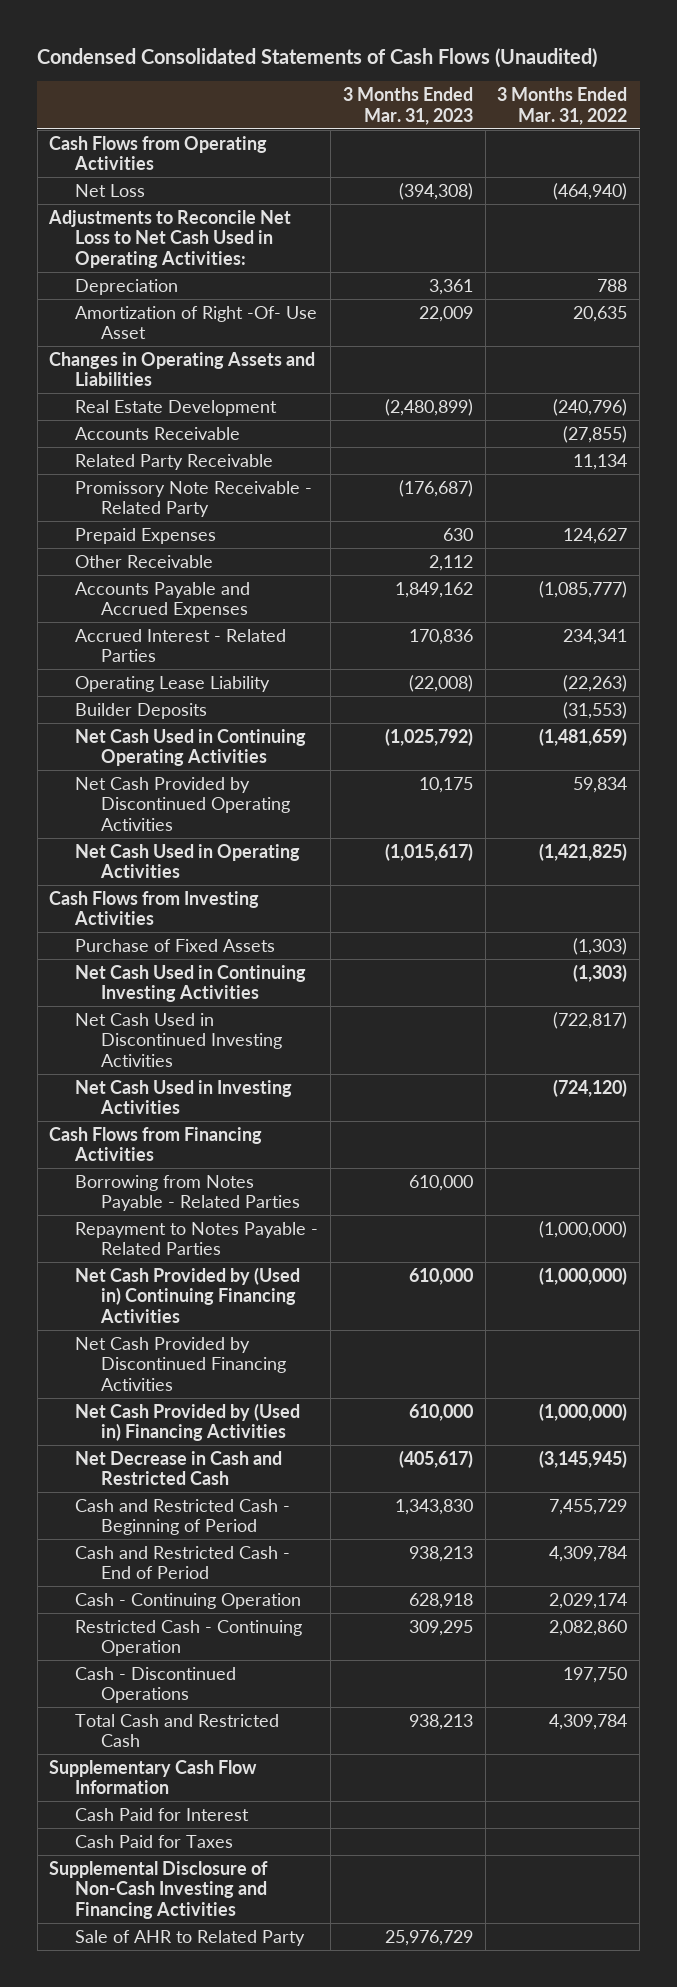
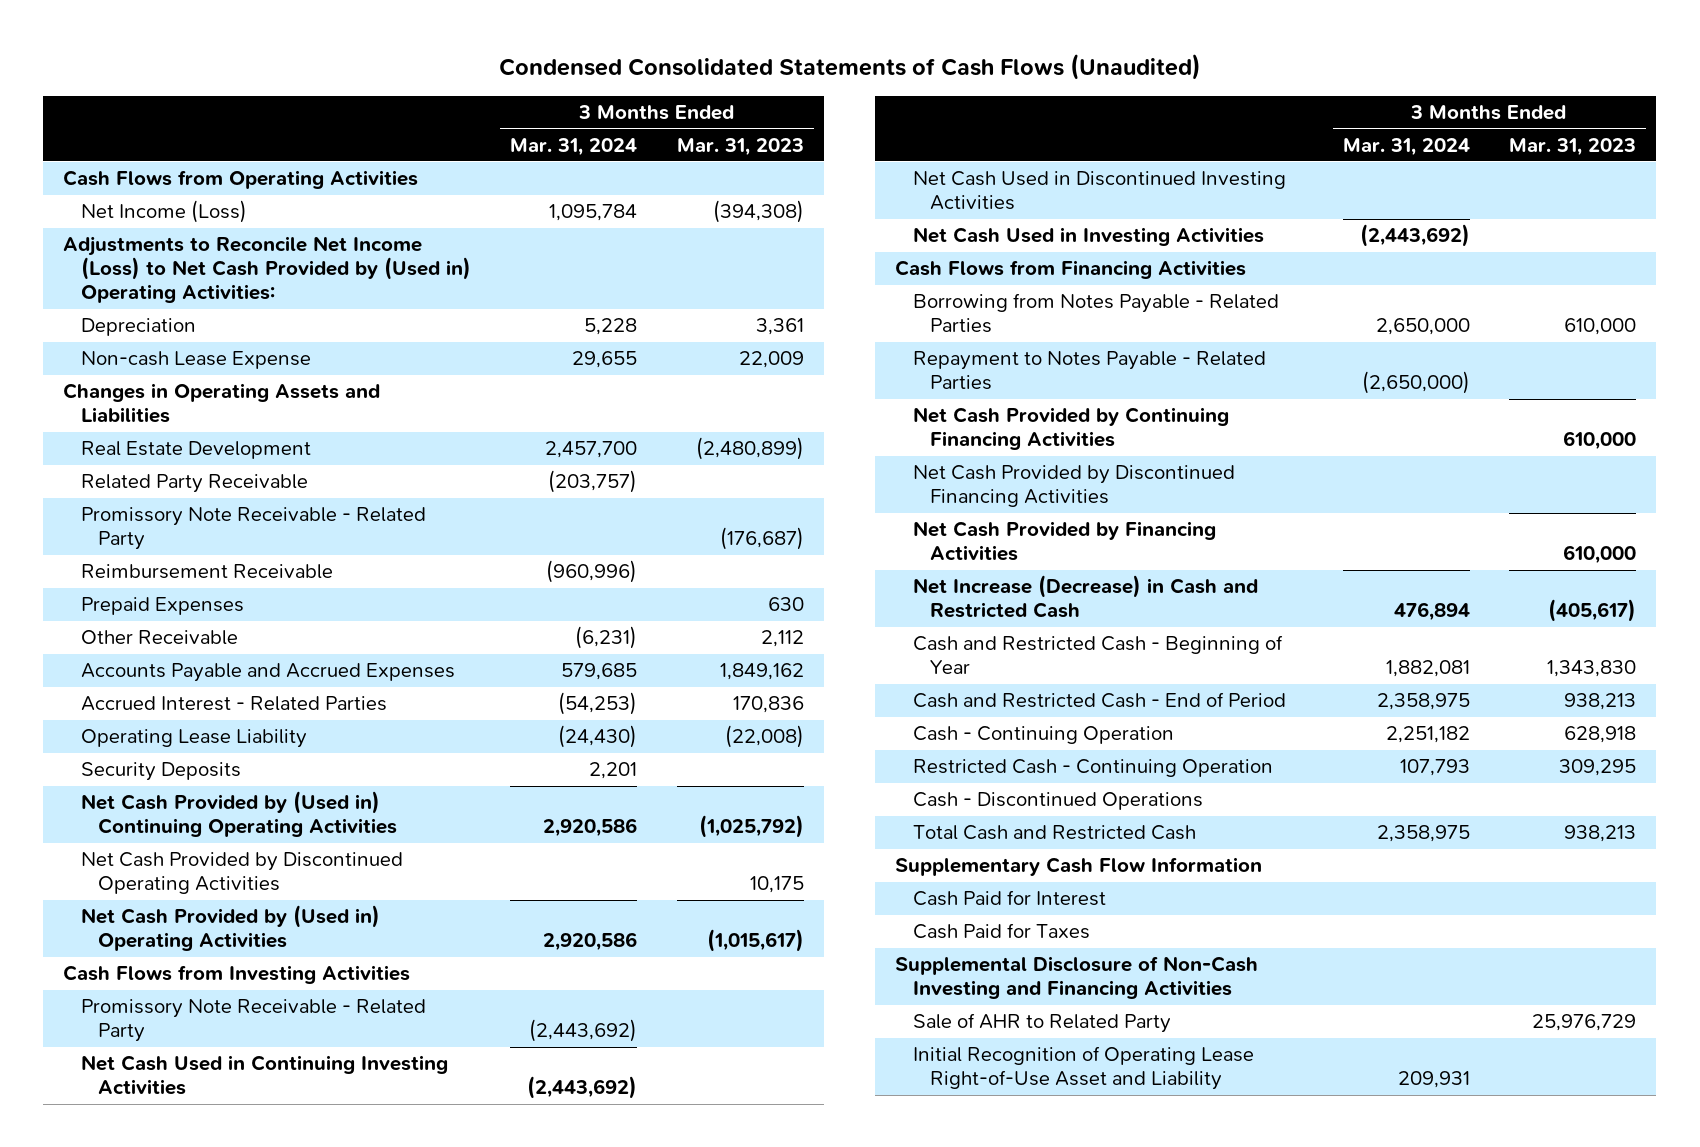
[497,86,628,125] 3 Months Ended Mar. 31, 2022 -> none
none -> [510,137,638,156] Mar. 31, 2024
[75,183,146,197] Net Loss -> [80,200,247,224] Net Income (Loss)
[48,209,292,268] Adjustments to Reconcile Net Loss to Net Cash Used in Operating Activities: -> [63,236,471,304] Adjustments to Reconcile Net Income (Loss) to Net Cash Provided by (Used in) Operating Activities:
[75,305,318,340] Amortization of Right -Of- Use Asset -> [80,351,311,370] Non-cash Lease Expense
[75,426,241,440] Accounts Receivable -> none
none -> [80,564,333,580] Reimbursement Receivable
[75,702,208,719] Builder Deposits -> none
none -> [80,762,241,782] Security Deposits
[75,728,307,767] Net Cash Used in Continuing Operating Activities -> [80,791,397,838] Net Cash Provided by (Used in) Continuing Operating Activities
[75,843,301,879] Net Cash Used in Operating Activities -> [80,905,380,952] Net Cash Provided by (Used in) Operating Activities
[75,938,276,952] Purchase of Fixed Assets -> none
none -> [80,999,426,1043] Promissory Note Receivable - Related Party
[75,1266,301,1323] Net Cash Provided by (Used in) Continuing Financing Activities -> [912,407,1229,451] Net Cash Provided by Continuing Financing Activities
[75,1402,301,1442] Net Cash Provided by (Used in) Financing Activities -> [912,521,1216,562] Net Cash Provided by Financing Activities
[75,1450,283,1486] Net Decrease in Cash and Restricted Cash -> [912,575,1258,619] Net Increase (Decrease) in Cash and Restricted Cash
[75,1498,291,1536] Cash and Restricted Cash - Beginning of Period -> [912,635,1283,675] Cash and Restricted Cash - Beginning of Year
none -> [912,1046,1254,1091] Initial Recognition of Operating Lease Right-of-Use Asset and Liability

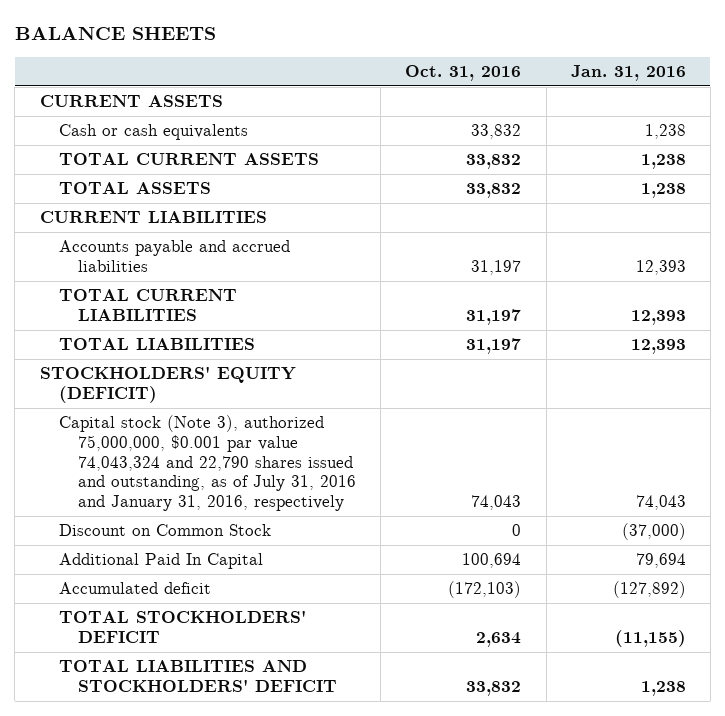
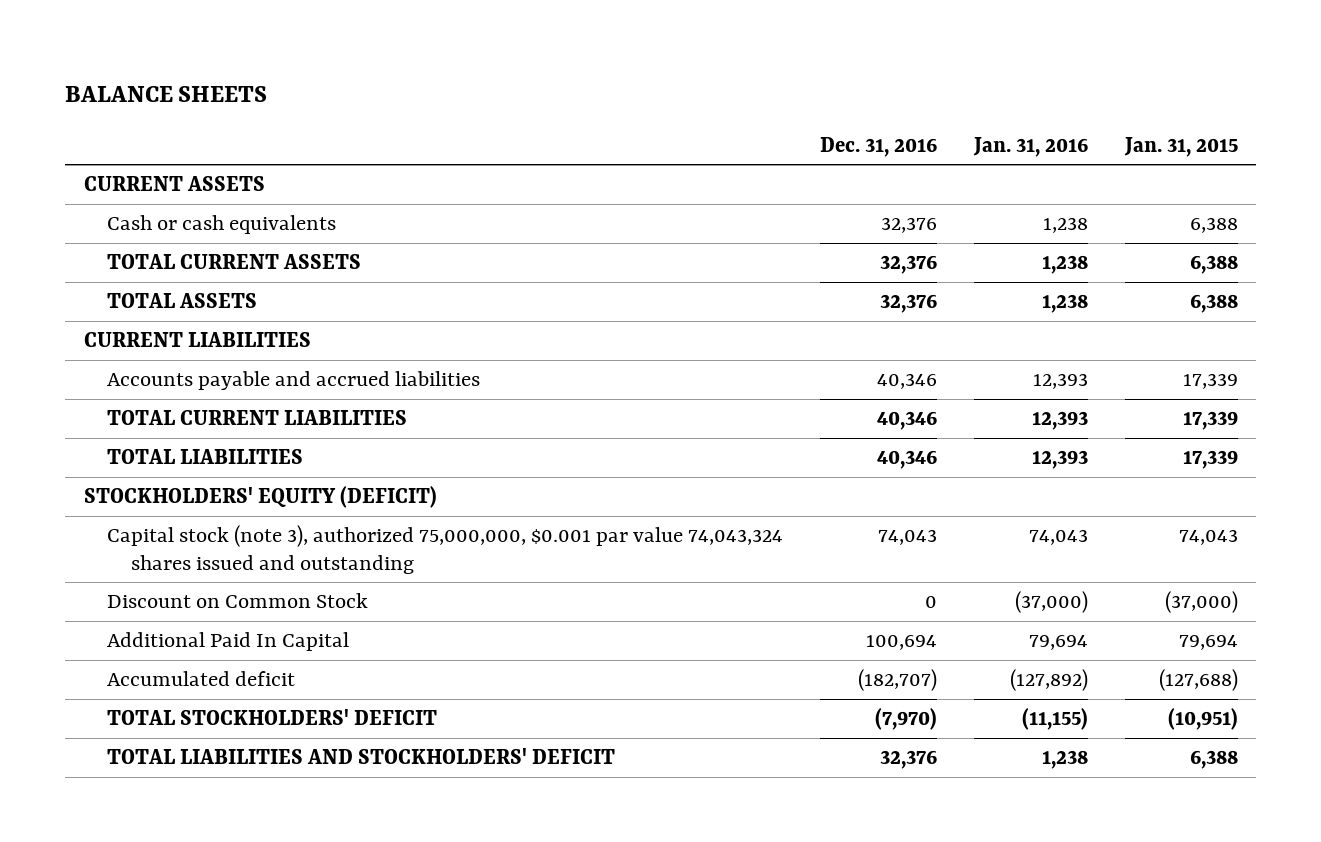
[405,65,522,82] Oct. 31, 2016 -> none
none -> [820,136,938,157] Dec. 31, 2016
none -> [1123,136,1238,157] Jan. 31, 2015
[58,415,357,512] Capital stock (Note 3), authorized 75,000,000, $0.001 par value 74,043,324 and 22,790 shares issued and outstanding, as of July 31, 2016 and January 31, 2016, respectively -> [107,525,784,574] Capital stock (note 3), authorized 75,000,000, $0.001 par value 74,043,324 shares issued and outstanding

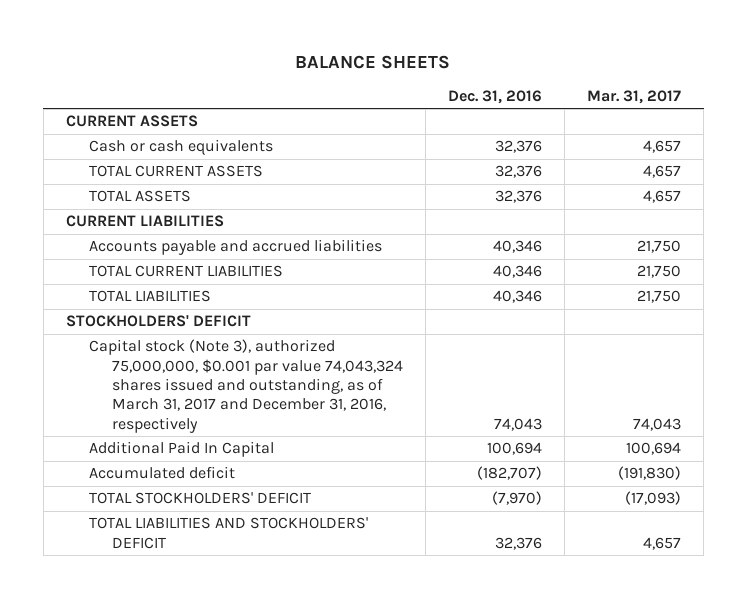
[972,136,1088,157] Jan. 31, 2016 -> none
[1123,136,1238,157] Jan. 31, 2015 -> none
none -> [587,89,682,104] Mar. 31, 2017
[107,593,369,609] Discount on Common Stock -> none
[83,486,437,509] STOCKHOLDERS' EQUITY (DEFICIT) -> [65,315,251,328] STOCKHOLDERS' DEFICIT
[107,525,784,574] Capital stock (note 3), authorized 75,000,000, $0.001 par value 74,043,324 shares issued and outstanding -> [88,339,404,433] Capital stock (Note 3), authorized 75,000,000, $0.001 par value 74,043,324 shares issued and outstanding, as of March 31, 2017 and December 31, 2016, respectively

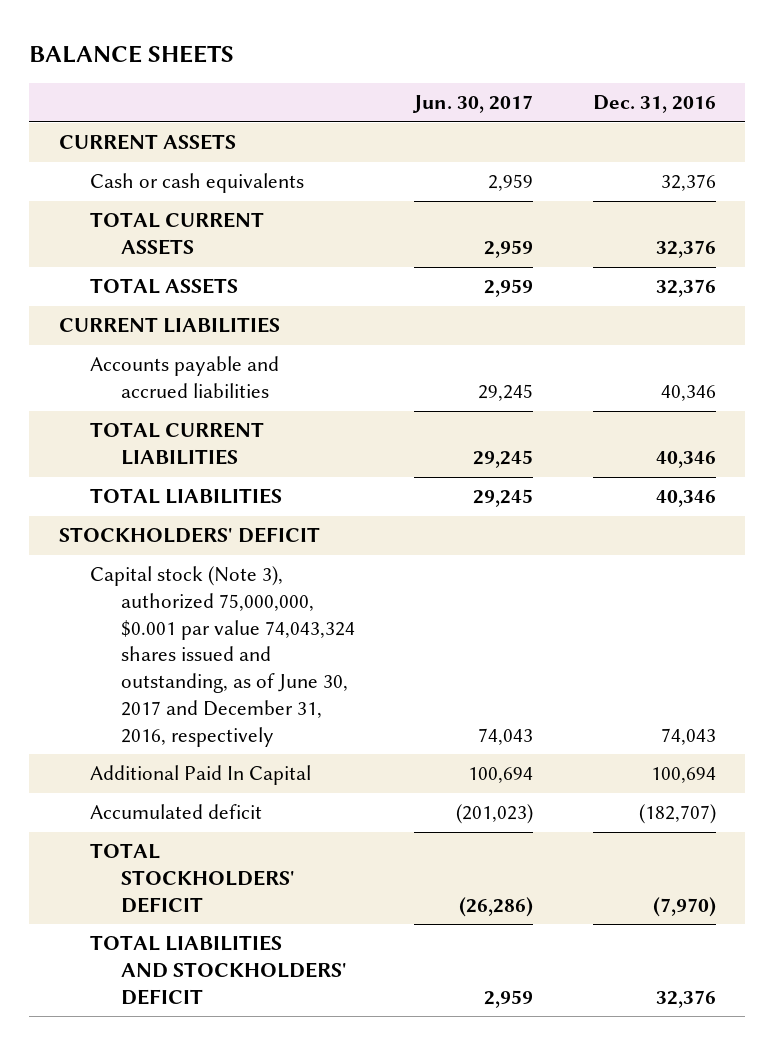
[587,89,682,104] Mar. 31, 2017 -> none
none -> [412,94,534,113] Jun. 30, 2017
[88,339,404,433] Capital stock (Note 3), authorized 75,000,000, $0.001 par value 74,043,324 shares issued and outstanding, as of March 31, 2017 and December 31, 2016, respectively -> [90,566,356,747] Capital stock (Note 3), authorized 75,000,000, $0.001 par value 74,043,324 shares issued and outstanding, as of June 30, 2017 and December 31, 2016, respectively

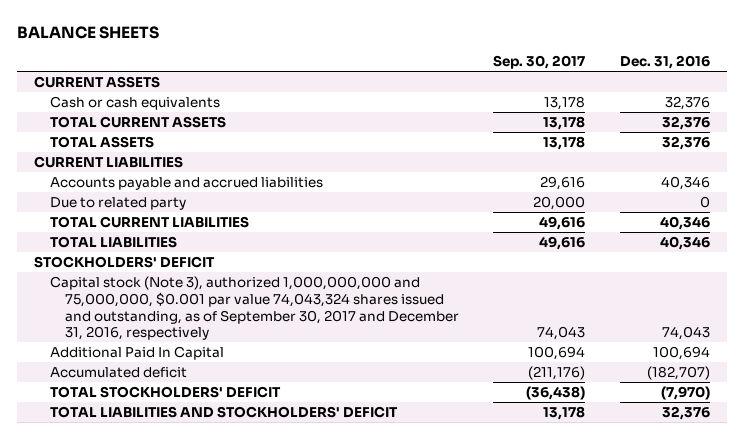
[412,94,534,113] Jun. 30, 2017 -> none
none -> [493,54,586,69] Sep. 30, 2017
none -> [49,196,186,210] Due to related party
[90,566,356,747] Capital stock (Note 3), authorized 75,000,000, $0.001 par value 74,043,324 shares issued and outstanding, as of June 30, 2017 and December 31, 2016, respectively -> [49,275,459,341] Capital stock (Note 3), authorized 1,000,000,000 and 75,000,000, $0.001 par value 74,043,324 shares issued and outstanding, as of September 30, 2017 and December 31, 2016, respectively

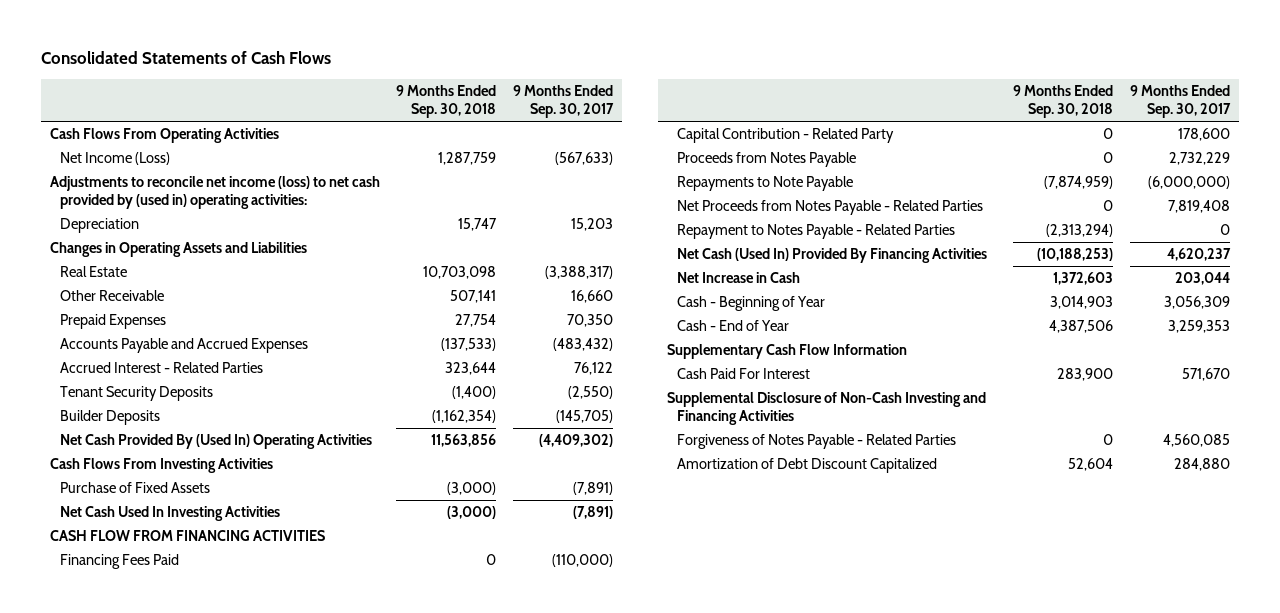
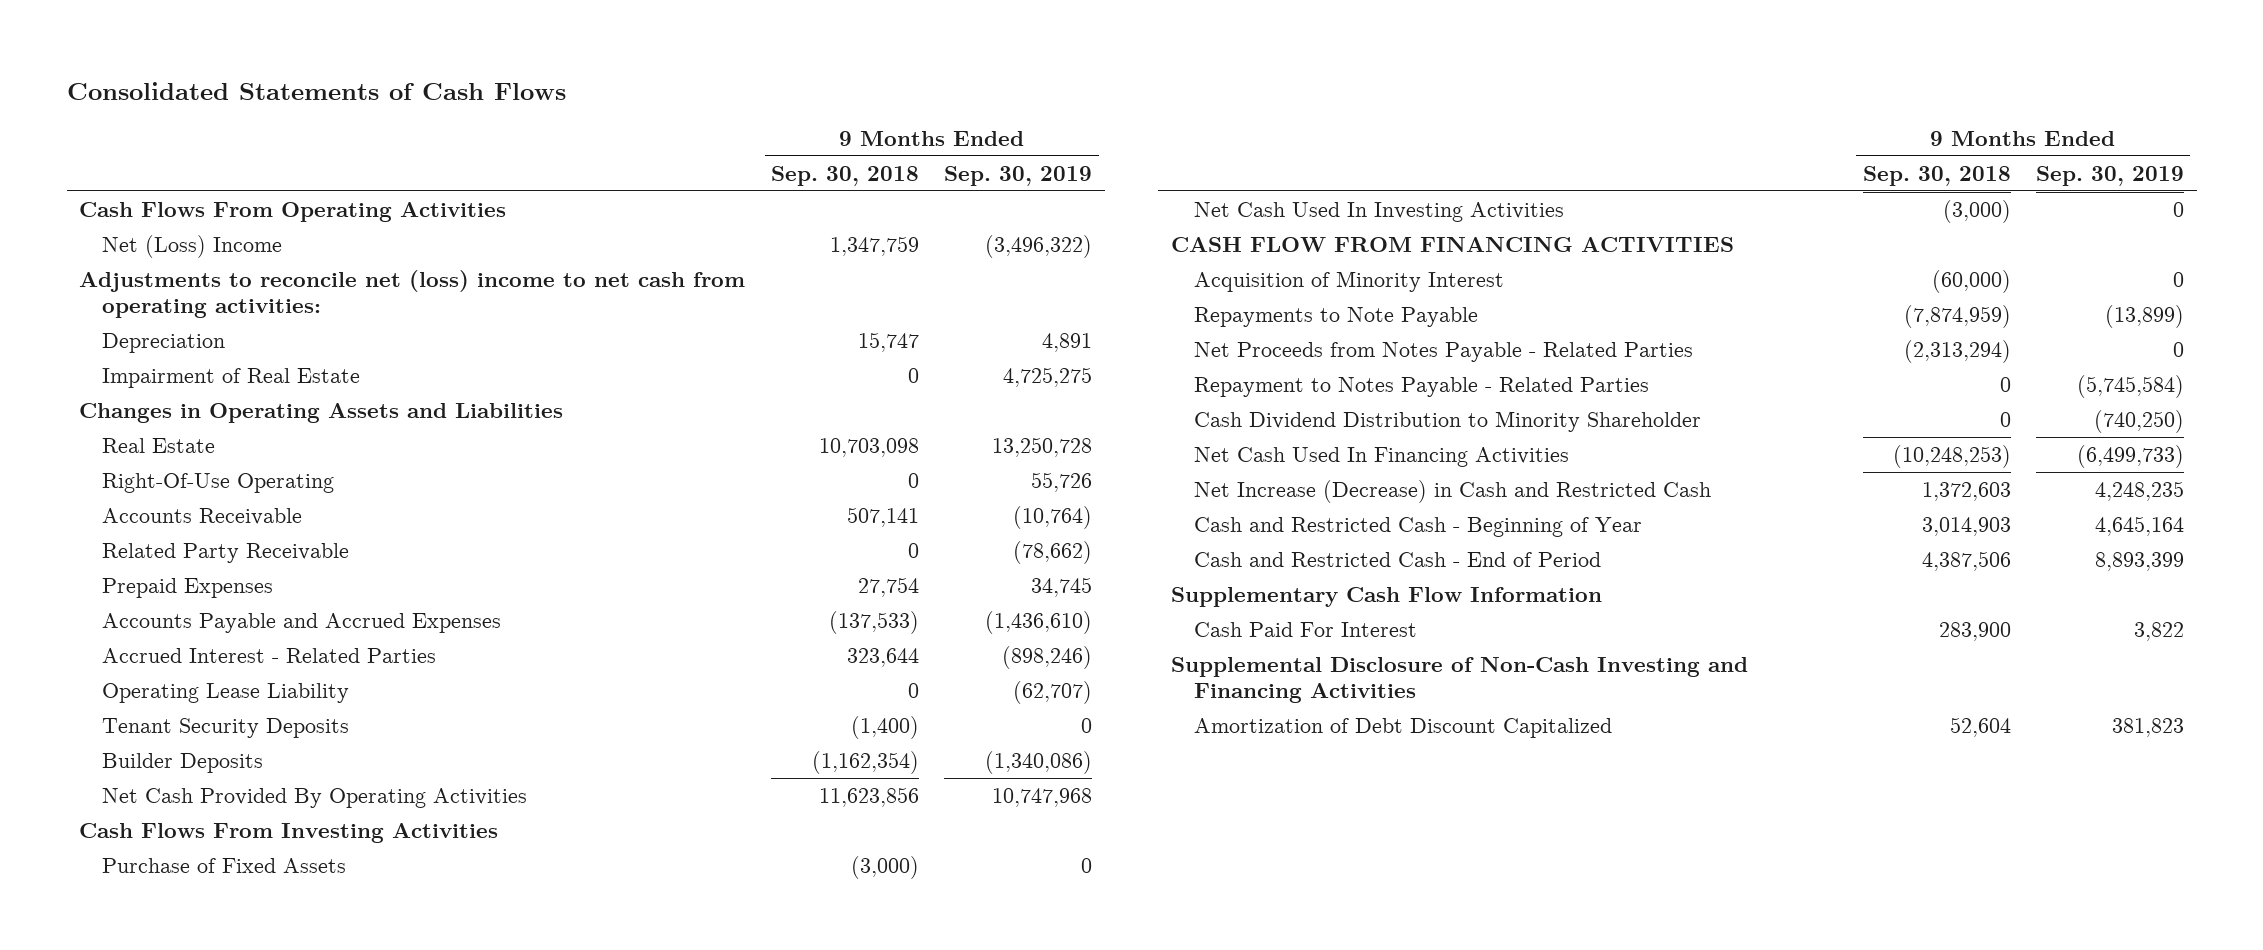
[513,85,615,119] 9 Months Ended Sep. 30, 2017 -> none
none -> [944,165,1093,186] Sep. 30, 2019
[59,152,170,166] Net Income (Loss) -> [102,234,283,258] Net (Loss) Income
[438,152,497,166] 1,287,759 -> [829,235,919,256] 1,347,759
[49,176,380,210] Adjustments to reconcile net income (loss) to net cash provided by (used in) operating activities: -> [79,269,746,319] Adjustments to reconcile net (loss) income to net cash from operating activities:
none -> [102,367,361,388] Impairment of Real Estate
none -> [102,472,335,493] Right-Of-Use Operating
none -> [102,507,303,525] Accounts Receivable
[59,290,164,302] Other Receivable -> [102,542,350,563] Related Party Receivable
[450,290,497,304] 507,141 -> [907,542,919,558] 0
none -> [102,682,350,703] Operating Lease Liability
[59,434,372,450] Net Cash Provided By (Used In) Operating Activities -> [102,787,528,808] Net Cash Provided By Operating Activities
[431,434,497,448] 11,563,856 -> [818,786,919,807] 11,623,856
[59,554,179,570] Financing Fees Paid -> none
[677,128,895,144] Capital Contribution - Related Party -> none
[677,152,857,168] Proceeds from Notes Payable -> none
none -> [1193,270,1504,292] Acquisition of Minority Interest
[1103,200,1114,212] 0 -> [1903,339,2011,363] (2,313,294)
[1046,224,1114,238] (2,313,294) -> [1999,376,2011,392] 0
none -> [1193,410,1701,432] Cash Dividend Distribution to Minority Shareholder
[677,248,988,264] Net Cash (Used In) Provided By Financing Activities -> [1193,446,1569,467] Net Cash Used In Financing Activities
[1037,248,1114,262] (10,188,253) -> [1892,444,2011,468] (10,248,253)
[677,272,801,284] Net Increase in Cash -> [1193,479,1711,503] Net Increase (Decrease) in Cash and Restricted Cash
[677,296,826,312] Cash - Beginning of Year -> [1193,516,1642,537] Cash and Restricted Cash - Beginning of Year
[677,320,790,332] Cash - End of Year -> [1193,551,1601,567] Cash and Restricted Cash - End of Period
[677,434,957,450] Forgiveness of Notes Payable - Related Parties -> none

